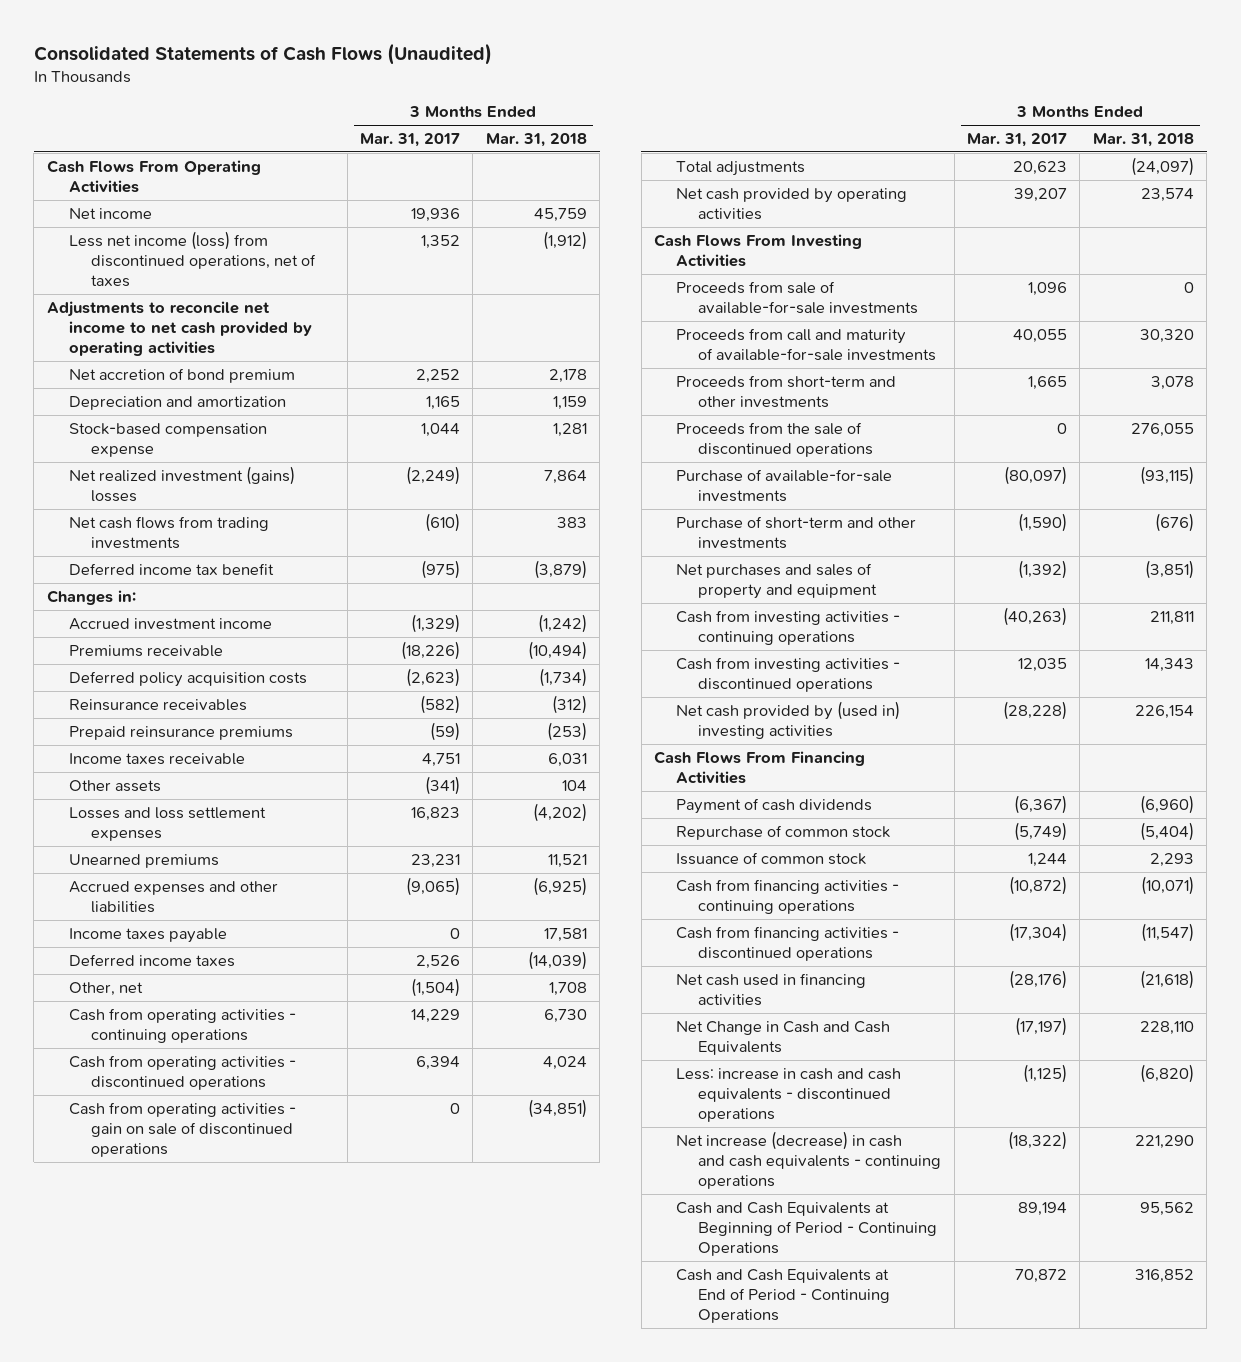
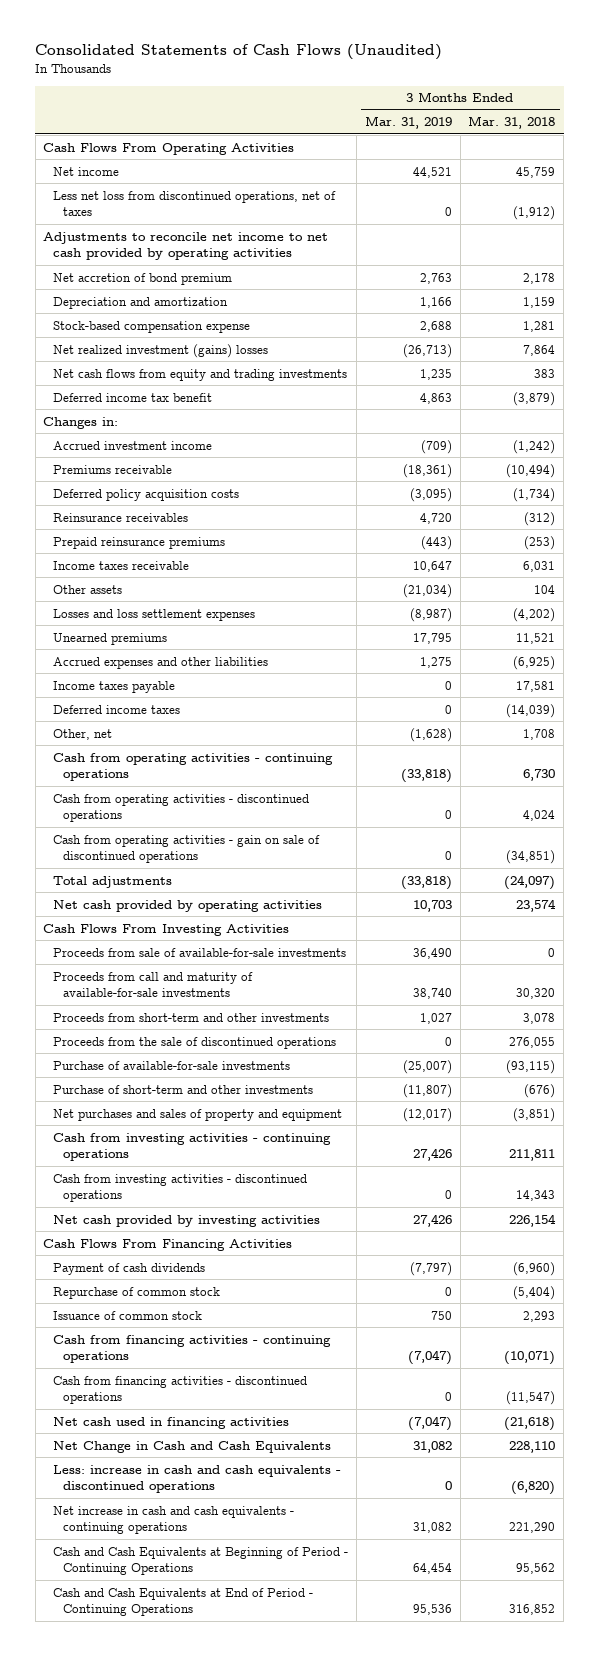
[359,132,460,147] Mar. 31, 2017 -> none
none -> [364,116,452,130] Mar. 31, 2019
[69,230,317,287] Less net income (loss) from discontinued operations, net of taxes -> [53,190,337,217] Less net loss from discontinued operations, net of taxes
[69,515,270,549] Net cash flows from trading investments -> [53,368,348,381] Net cash flows from equity and trading investments
[676,700,901,739] Net cash provided by (used in) investing activities -> [53,1214,321,1227] Net cash provided by investing activities
[676,1130,942,1189] Net increase (decrease) in cash and cash equivalents - continuing operations -> [53,1505,295,1535] Net increase in cash and cash equivalents - continuing operations

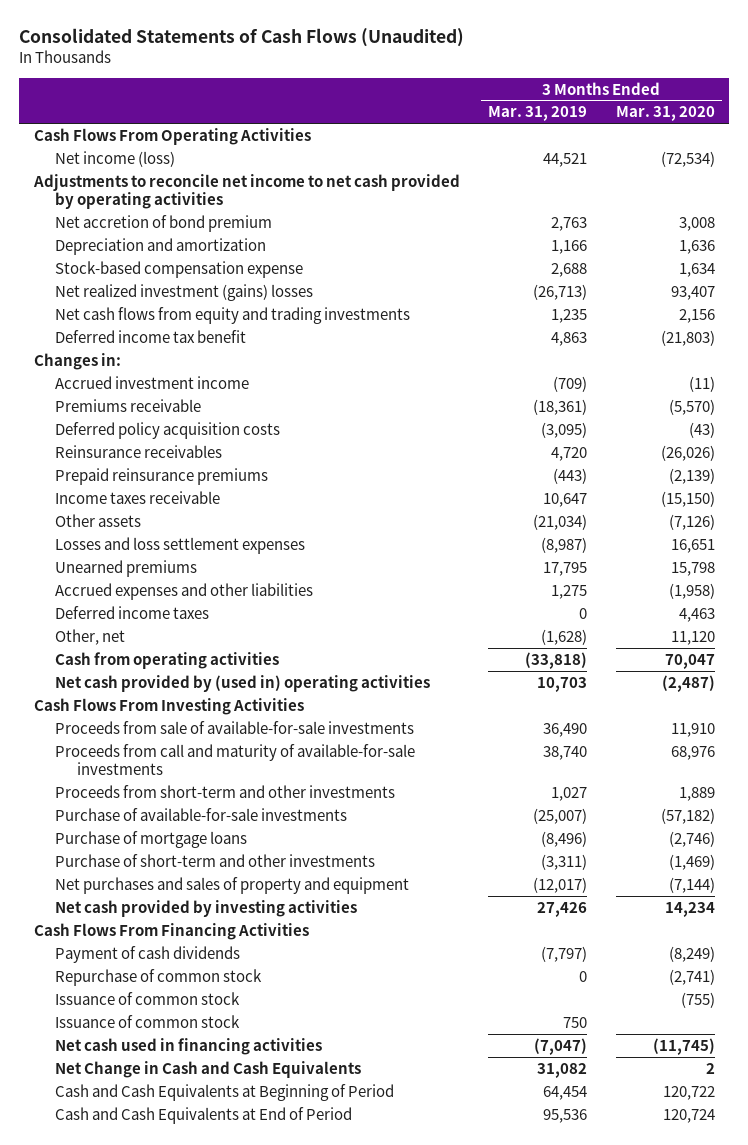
[468,116,556,130] Mar. 31, 2018 -> none
none -> [615,106,715,122] Mar. 31, 2020
[53,190,337,217] Less net loss from discontinued operations, net of taxes -> none
[53,166,120,176] Net income -> [55,150,176,167] Net income (loss)
[53,680,176,693] Income taxes payable -> none
[53,752,334,782] Cash from operating activities - continuing operations -> none
[53,793,310,823] Cash from operating activities - discontinued operations -> none
[53,834,321,864] Cash from operating activities - gain on sale of discontinued operations -> none
[53,875,173,888] Total adjustments -> [55,651,280,669] Cash from operating activities
[53,899,323,912] Net cash provided by operating activities -> [55,674,431,692] Net cash provided by (used in) operating activities
[53,1036,337,1049] Proceeds from the sale of discontinued operations -> none
none -> [55,830,248,848] Purchase of mortgage loans
[402,1083,452,1098] (11,807) -> [541,853,588,870] (3,311)
[53,1132,332,1162] Cash from investing activities - continuing operations -> none
[53,1173,308,1203] Cash from investing activities - discontinued operations -> none
none -> [55,991,241,1005] Issuance of common stock
[53,1334,332,1364] Cash from financing activities - continuing operations -> none
[53,1375,308,1405] Cash from financing activities - discontinued operations -> none
[53,1464,342,1494] Less: increase in cash and cash equivalents - discontinued operations -> none
[53,1505,295,1535] Net increase in cash and cash equivalents - continuing operations -> none
[53,1546,349,1576] Cash and Cash Equivalents at Beginning of Period - Continuing Operations -> [55,1083,395,1101] Cash and Cash Equivalents at Beginning of Period
[53,1587,314,1617] Cash and Cash Equivalents at End of Period - Continuing Operations -> [55,1106,353,1124] Cash and Cash Equivalents at End of Period

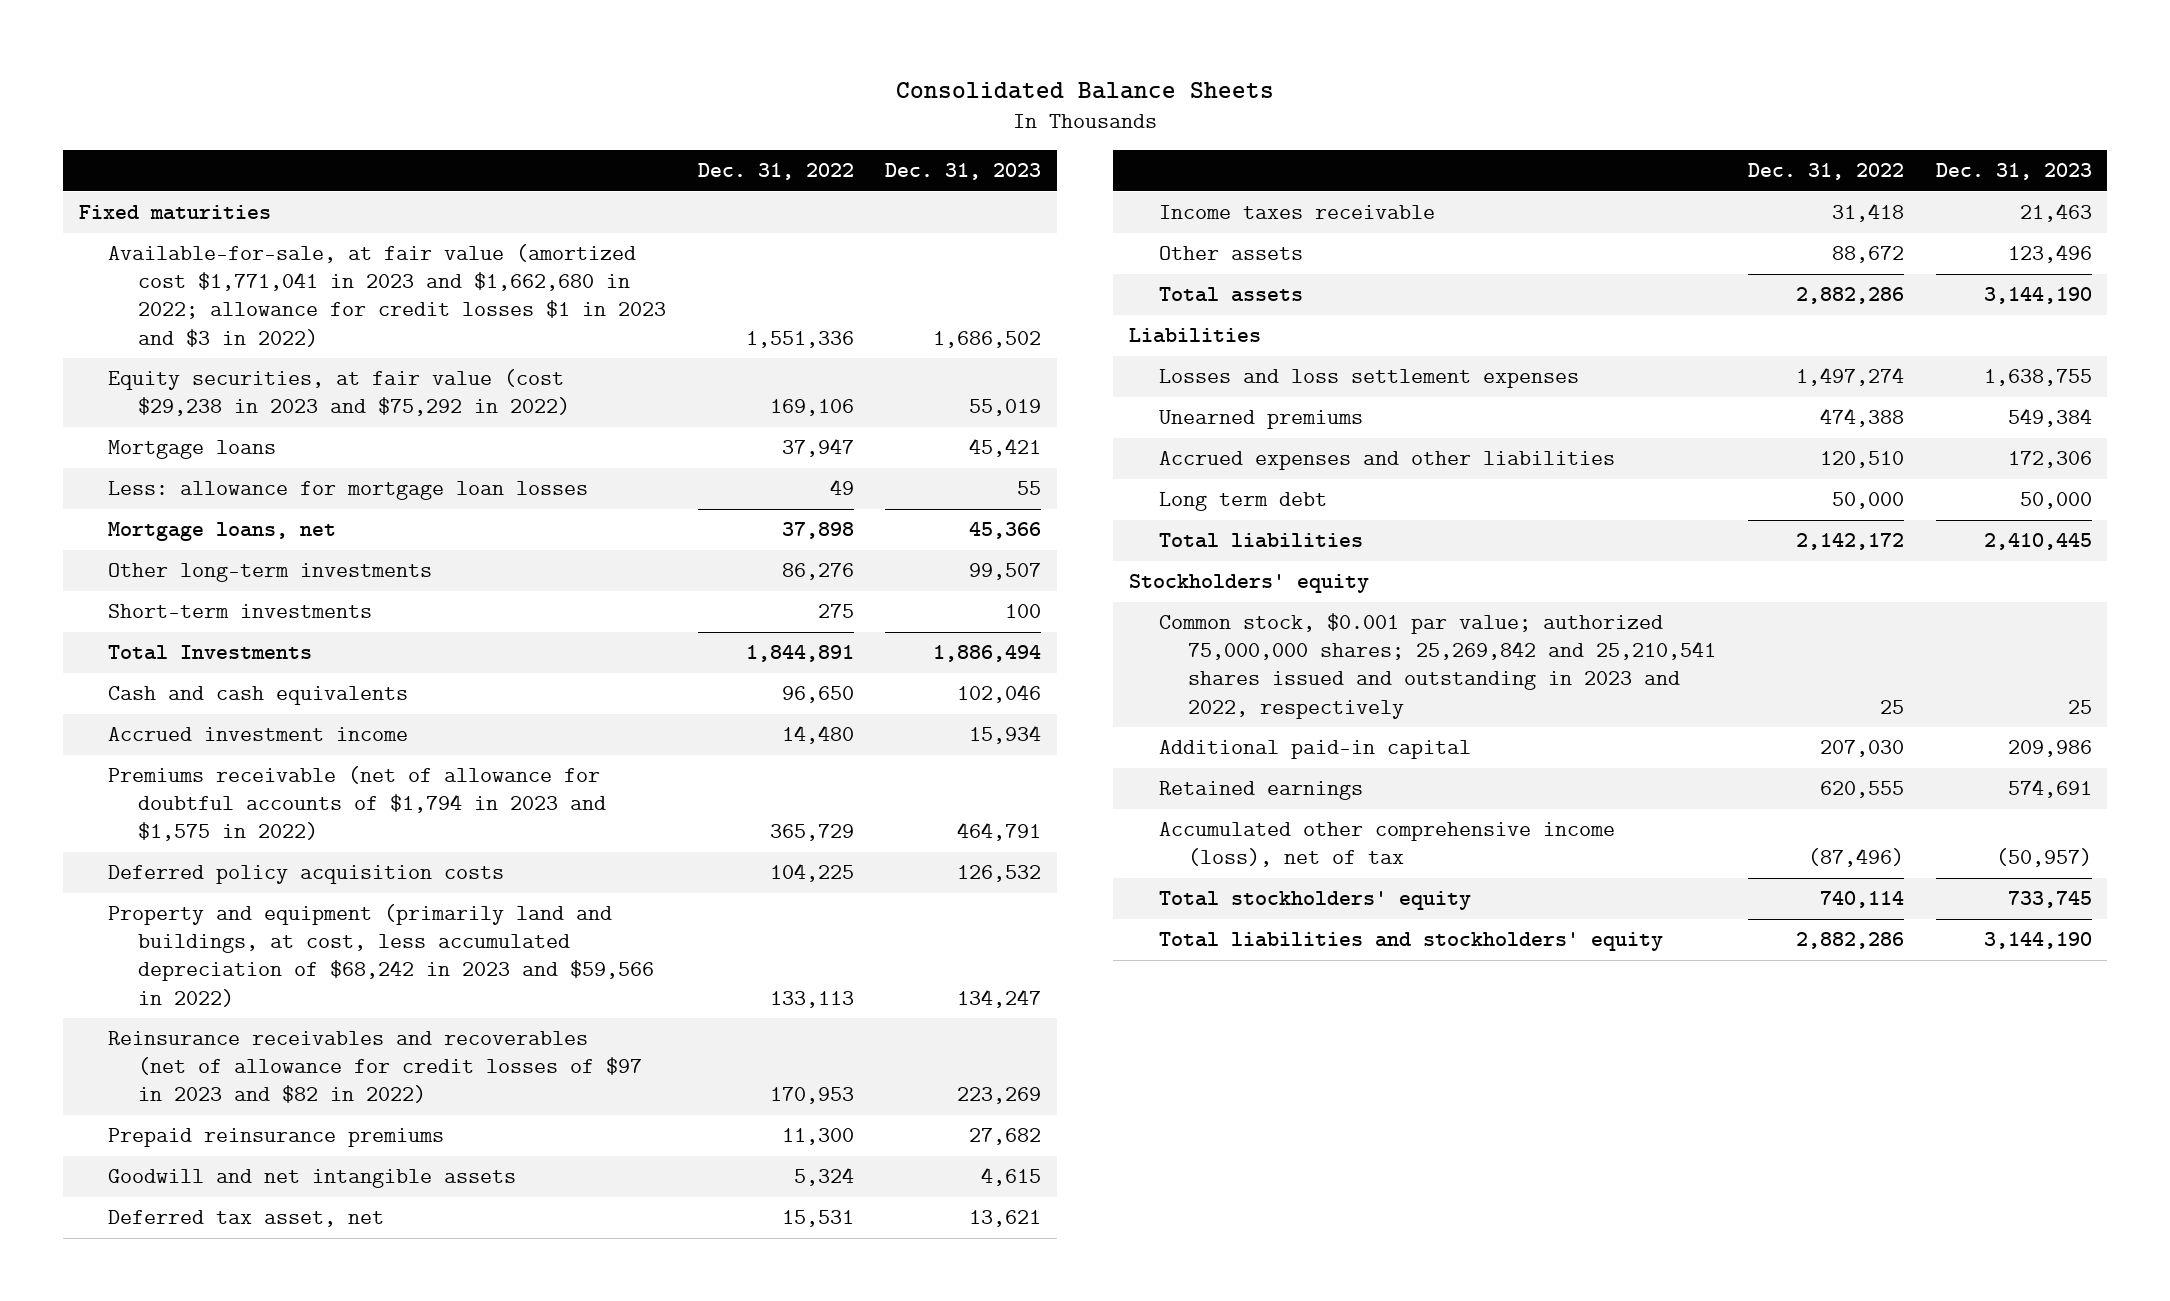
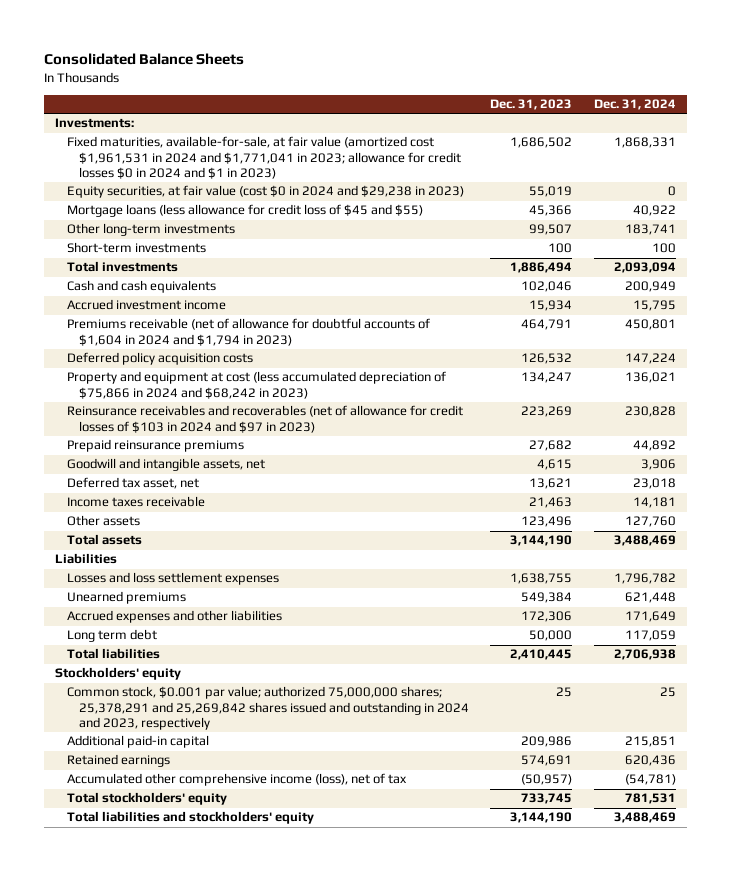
[697,163,854,181] Dec. 31, 2022 -> none
none -> [594,99,677,111] Dec. 31, 2024
[78,205,271,221] Fixed maturities -> none
[108,440,277,460] Mortgage loans -> none
[108,481,589,501] Less: allowance for mortgage loan losses -> none
none -> [55,118,135,129] Investments:
[108,244,667,347] Available-for-sale, at fair value (amortized cost $1,771,041 in 2023 and $1,662,680 in 2022; allowance for credit losses $1 in 2023 and $3 in 2022) -> [66,136,461,179] Fixed maturities, available-for-sale, at fair value (amortized cost $1,961,531 in 2024 and $1,771,041 in 2023; allowance for credit losses $0 in 2024 and $1 in 2023)
[108,369,571,417] Equity securities, at fair value (cost $29,238 in 2023 and $75,292 in 2022) -> [66,185,464,199] Equity securities, at fair value (cost $0 in 2024 and $29,238 in 2023)
[108,522,337,542] Mortgage loans, net -> [66,204,423,218] Mortgage loans (less allowance for credit loss of $45 and $55)
[108,645,313,661] Total Investments -> [66,261,178,273] Total investments
[108,766,607,842] Premiums receivable (net of allowance for doubtful accounts of $1,794 in 2023 and $1,575 in 2022) -> [66,318,430,346] Premiums receivable (net of allowance for doubtful accounts of $1,604 in 2024 and $1,794 in 2023)
[108,904,655,1007] Property and equipment (primarily land and buildings, at cost, less accumulated depreciation of $68,242 in 2023 and $59,566 in 2022) -> [66,371,446,399] Property and equipment at cost (less accumulated depreciation of $75,866 in 2024 and $68,242 in 2023)
[108,1031,643,1104] Reinsurance receivables and recoverables (net of allowance for credit losses of $97 in 2023 and $82 in 2022) -> [66,405,463,433] Reinsurance receivables and recoverables (net of allowance for credit losses of $103 in 2024 and $97 in 2023)
[108,1169,517,1189] Goodwill and net intangible assets -> [66,458,265,472] Goodwill and intangible assets, net
[1158,613,1717,719] Common stock, $0.001 par value; authorized 75,000,000 shares; 25,269,842 and 25,210,541 shares issued and outstanding in 2023 and 2022, respectively -> [66,686,469,730] Common stock, $0.001 par value; authorized 75,000,000 shares; 25,378,291 and 25,269,842 shares issued and outstanding in 2024 and 2023, respectively

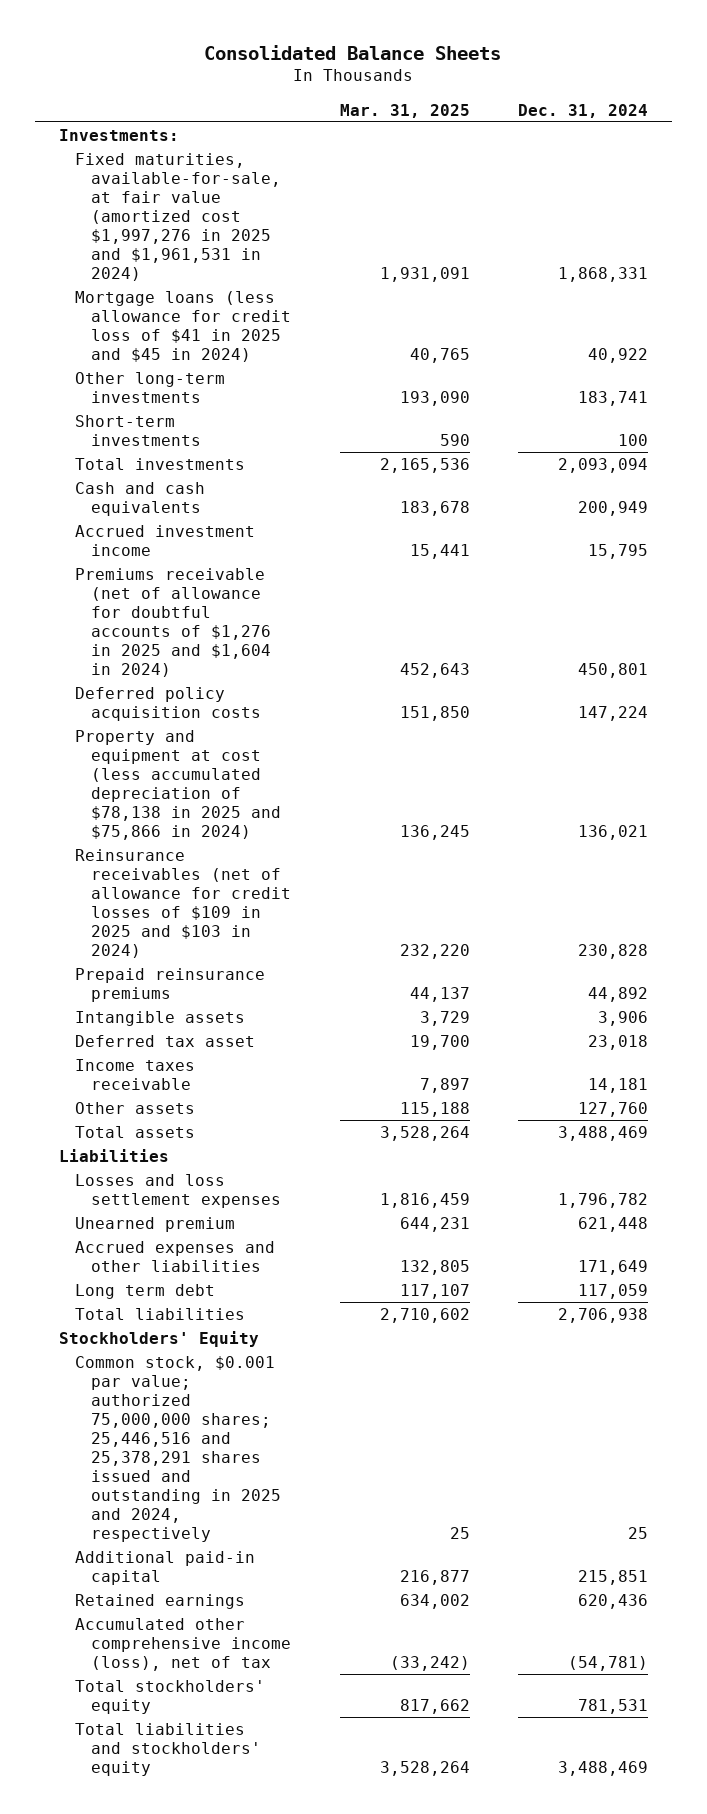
[490,99,573,111] Dec. 31, 2023 -> none
none -> [339,103,470,118] Mar. 31, 2025
[66,185,464,199] Equity securities, at fair value (cost $0 in 2024 and $29,238 in 2023) -> none
[66,136,461,179] Fixed maturities, available-for-sale, at fair value (amortized cost $1,961,531 in 2024 and $1,771,041 in 2023; allowance for credit losses $0 in 2024 and $1 in 2023) -> [75,152,282,281] Fixed maturities, available-for-sale, at fair value (amortized cost $1,997,276 in 2025 and $1,961,531 in 2024)
[66,204,423,218] Mortgage loans (less allowance for credit loss of $45 and $55) -> [75,290,292,362] Mortgage loans (less allowance for credit loss of $41 in 2025 and $45 in 2024)
[66,318,430,346] Premiums receivable (net of allowance for doubtful accounts of $1,604 in 2024 and $1,794 in 2023) -> [75,567,272,677] Premiums receivable (net of allowance for doubtful accounts of $1,276 in 2025 and $1,604 in 2024)
[66,371,446,399] Property and equipment at cost (less accumulated depreciation of $75,866 in 2024 and $68,242 in 2023) -> [75,729,282,840] Property and equipment at cost (less accumulated depreciation of $78,138 in 2025 and $75,866 in 2024)
[66,405,463,433] Reinsurance receivables and recoverables (net of allowance for credit losses of $103 in 2024 and $97 in 2023) -> [75,848,292,958] Reinsurance receivables (net of allowance for credit losses of $109 in 2025 and $103 in 2024)
[66,458,265,472] Goodwill and intangible assets, net -> [75,1010,246,1026] Intangible assets
[66,477,199,490] Deferred tax asset, net -> [75,1034,256,1047] Deferred tax asset
[66,591,186,605] Unearned premiums -> [75,1216,236,1232] Unearned premium
[55,667,182,681] Stockholders' equity -> [58,1330,259,1347] Stockholders' Equity
[66,686,469,730] Common stock, $0.001 par value; authorized 75,000,000 shares; 25,378,291 and 25,269,842 shares issued and outstanding in 2024 and 2023, respectively -> [75,1355,282,1542] Common stock, $0.001 par value; authorized 75,000,000 shares; 25,446,516 and 25,378,291 shares issued and outstanding in 2025 and 2024, respectively

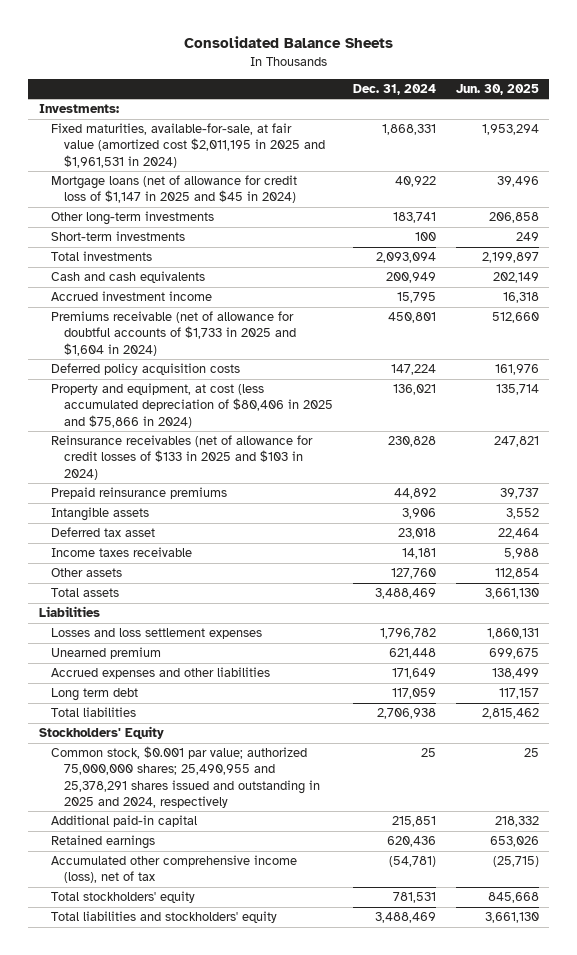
[339,103,470,118] Mar. 31, 2025 -> none
none -> [455,83,539,95] Jun. 30, 2025
[75,152,282,281] Fixed maturities, available-for-sale, at fair value (amortized cost $1,997,276 in 2025 and $1,961,531 in 2024) -> [51,123,325,168] Fixed maturities, available-for-sale, at fair value (amortized cost $2,011,195 in 2025 and $1,961,531 in 2024)
[75,290,292,362] Mortgage loans (less allowance for credit loss of $41 in 2025 and $45 in 2024) -> [51,175,298,204] Mortgage loans (net of allowance for credit loss of $1,147 in 2025 and $45 in 2024)
[75,567,272,677] Premiums receivable (net of allowance for doubtful accounts of $1,276 in 2025 and $1,604 in 2024) -> [51,311,296,356] Premiums receivable (net of allowance for doubtful accounts of $1,733 in 2025 and $1,604 in 2024)
[75,729,282,840] Property and equipment at cost (less accumulated depreciation of $78,138 in 2025 and $75,866 in 2024) -> [51,383,333,428] Property and equipment, at cost (less accumulated depreciation of $80,406 in 2025 and $75,866 in 2024)
[75,848,292,958] Reinsurance receivables (net of allowance for credit losses of $109 in 2025 and $103 in 2024) -> [51,435,314,480] Reinsurance receivables (net of allowance for credit losses of $133 in 2025 and $103 in 2024)
[75,1355,282,1542] Common stock, $0.001 par value; authorized 75,000,000 shares; 25,446,516 and 25,378,291 shares issued and outstanding in 2025 and 2024, respectively -> [51,746,320,808] Common stock, $0.001 par value; authorized 75,000,000 shares; 25,490,955 and 25,378,291 shares issued and outstanding in 2025 and 2024, respectively

